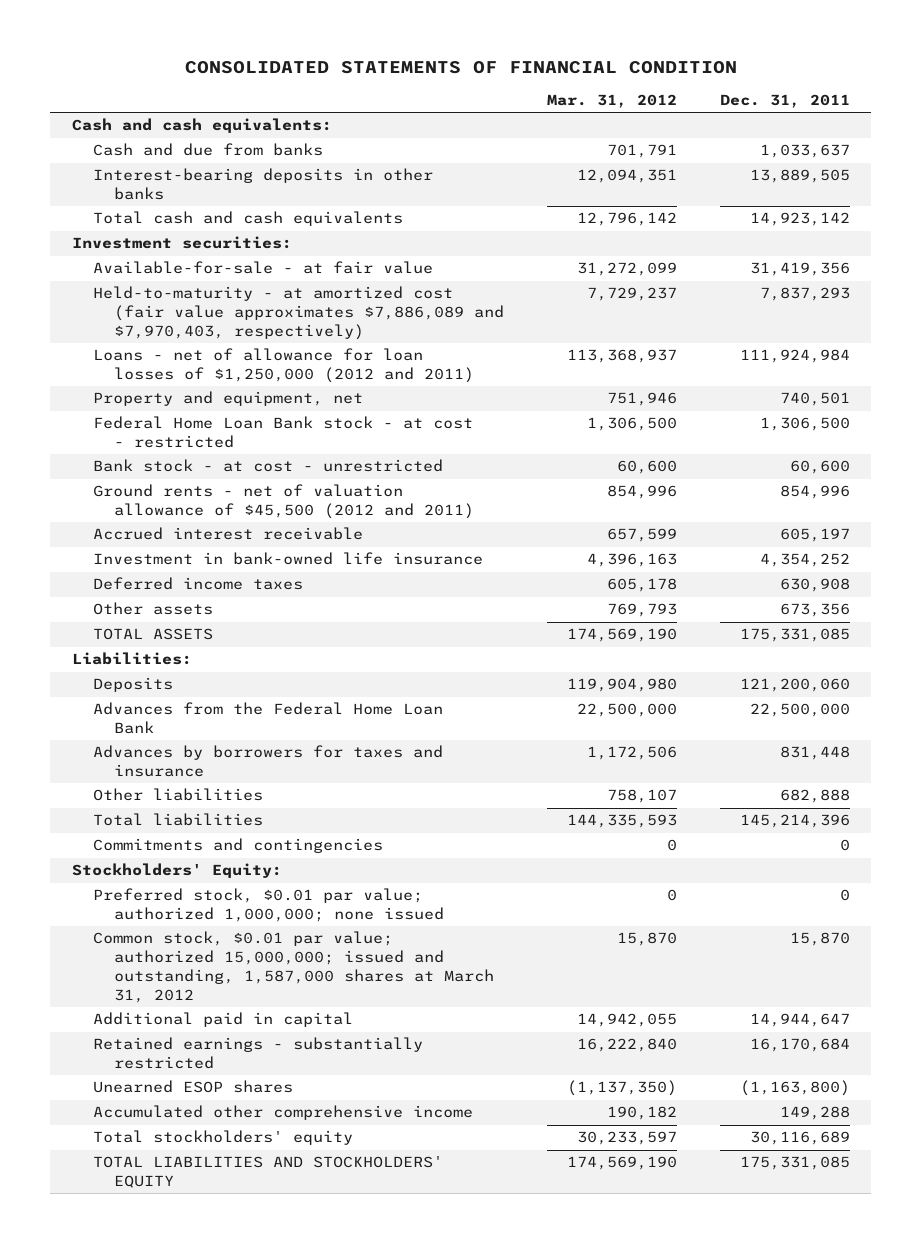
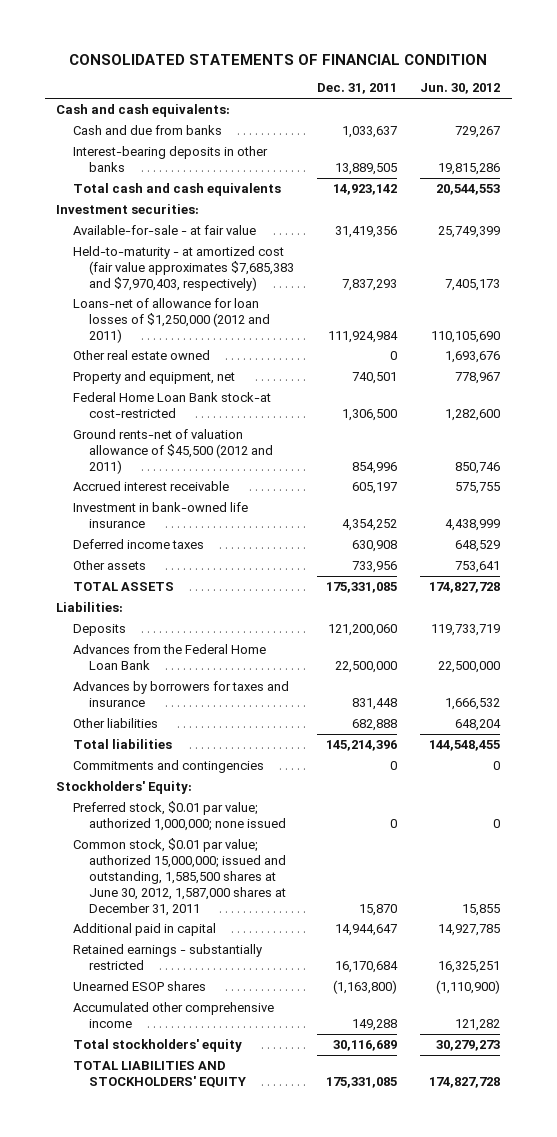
[546,94,677,109] Mar. 31, 2012 -> none
none -> [420,83,501,95] Jun. 30, 2012
[92,286,504,341] Held-to-maturity - at amortized cost (fair value approximates $7,886,089 and $7,970,403, respectively) -> [72,245,295,291] Held-to-maturity - at amortized cost (fair value approximates $7,685,383 and $7,970,403, respectively)
[92,348,474,384] Loans - net of allowance for loan losses of $1,250,000 (2012 and 2011) -> [72,297,271,343] Loans-net of allowance for loan losses of $1,250,000 (2012 and 2011)
none -> [72,349,210,360] Other real estate owned
[92,459,443,473] Bank stock - at cost - unrestricted -> none
[92,416,473,449] Federal Home Loan Bank stock - at cost - restricted -> [72,391,271,418] Federal Home Loan Bank stock-at cost-restricted
[92,484,474,520] Ground rents - net of valuation allowance of $45,500 (2012 and 2011) -> [72,428,274,474] Ground rents-net of valuation allowance of $45,500 (2012 and 2011)
[779,603,850,618] 673,356 -> [352,560,398,573] 733,956
[92,931,494,1003] Common stock, $0.01 par value; authorized 15,000,000; issued and outstanding, 1,587,000 shares at March 31, 2012 -> [72,837,287,916] Common stock, $0.01 par value; authorized 15,000,000; issued and outstanding, 1,585,500 shares at June 30, 2012, 1,587,000 shares at December 31, 2011

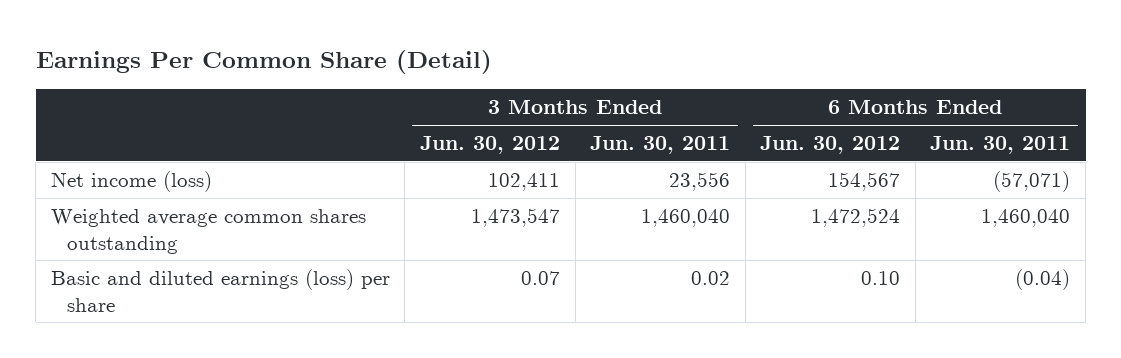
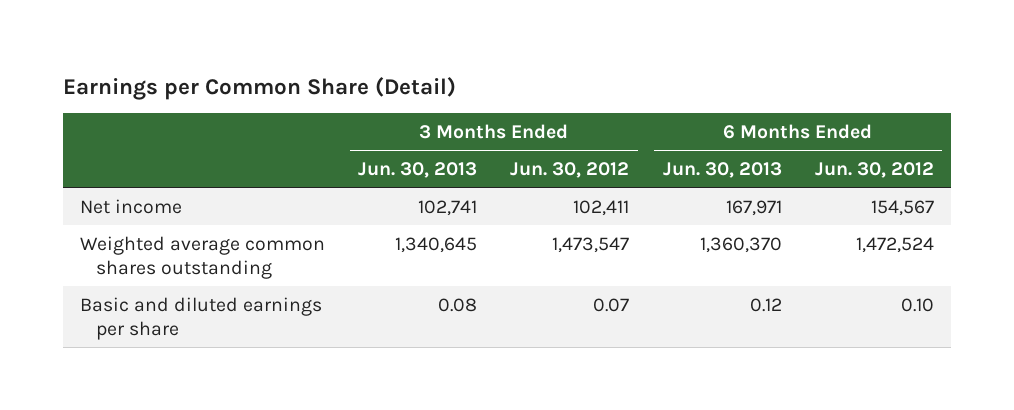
[35,50,492,75] Earnings Per Common Share (Detail) -> [63,76,457,100] Earnings per Common Share (Detail)
[590,136,731,155] Jun. 30, 2011 -> none
[930,136,1071,155] Jun. 30, 2011 -> none
none -> [358,162,478,179] Jun. 30, 2013
none -> [662,162,782,179] Jun. 30, 2013
[50,171,212,193] Net income (loss) -> [79,198,182,214] Net income
[50,269,390,312] Basic and diluted earnings (loss) per share -> [79,296,322,340] Basic and diluted earnings per share

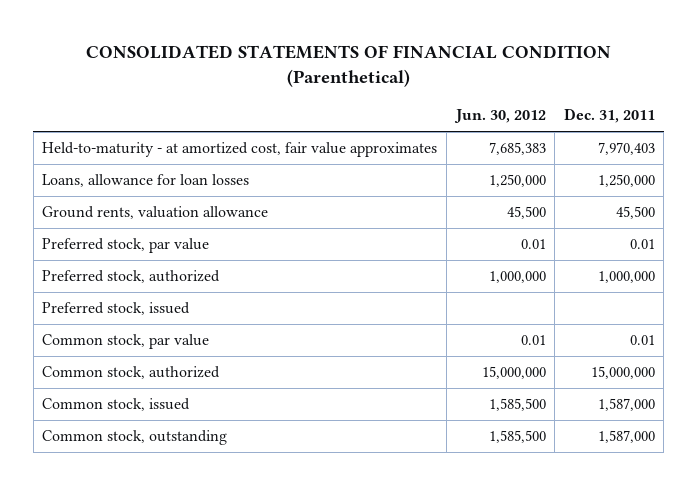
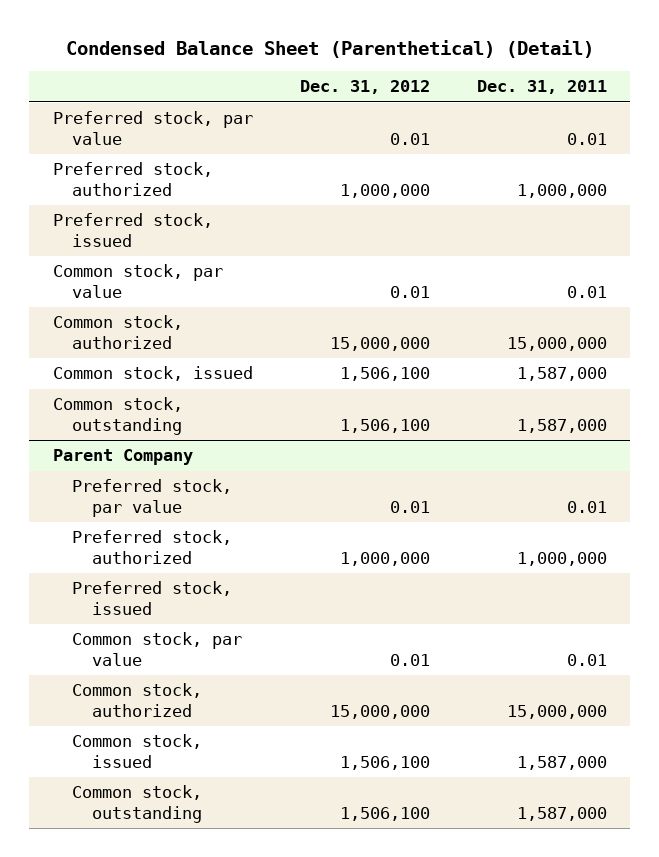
[85,45,611,87] CONSOLIDATED STATEMENTS OF FINANCIAL CONDITION (Parenthetical) -> [65,39,594,58] Condensed Balance Sheet (Parenthetical) (Detail)
[453,109,546,124] Jun. 30, 2012 -> none
none -> [299,80,430,95] Dec. 31, 2012
[42,142,438,158] Held-to-maturity - at amortized cost, fair value approximates -> none
[42,174,250,188] Loans, allowance for loan losses -> none
[42,206,269,220] Ground rents, valuation allowance -> none
none -> [52,449,193,466] Parent Company
none -> [72,479,233,518] Preferred stock, par value
none -> [72,530,233,565] Preferred stock, authorized
none -> [72,581,233,616] Preferred stock, issued
none -> [72,632,243,667] Common stock, par value
none -> [72,683,203,718] Common stock, authorized
none -> [72,734,203,769] Common stock, issued
none -> [72,785,203,824] Common stock, outstanding

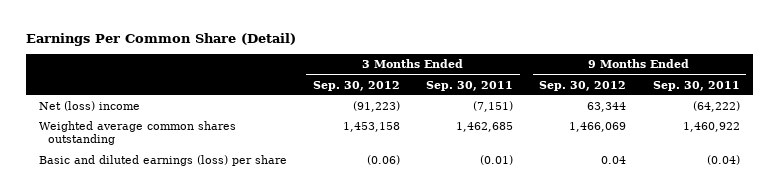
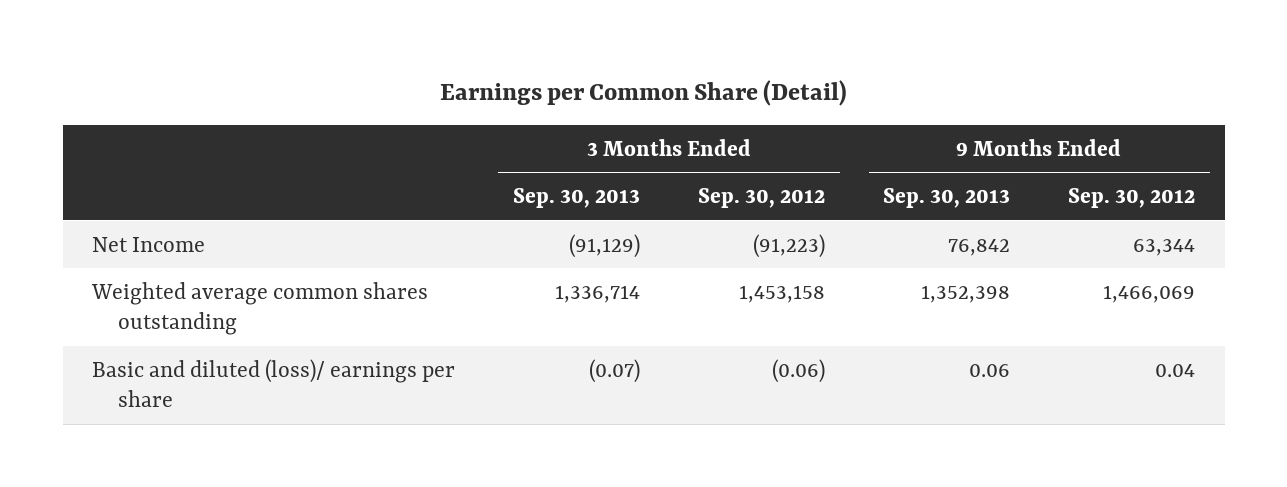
[25,33,296,47] Earnings Per Common Share (Detail) -> [439,80,847,107] Earnings per Common Share (Detail)
[426,80,514,91] Sep. 30, 2011 -> none
[652,80,740,91] Sep. 30, 2011 -> none
none -> [512,188,640,209] Sep. 30, 2013
none -> [883,188,1011,209] Sep. 30, 2013
[38,101,140,112] Net (loss) income -> [91,236,205,252] Net Income
[38,155,287,167] Basic and diluted earnings (loss) per share -> [91,358,455,407] Basic and diluted (loss)/ earnings per share

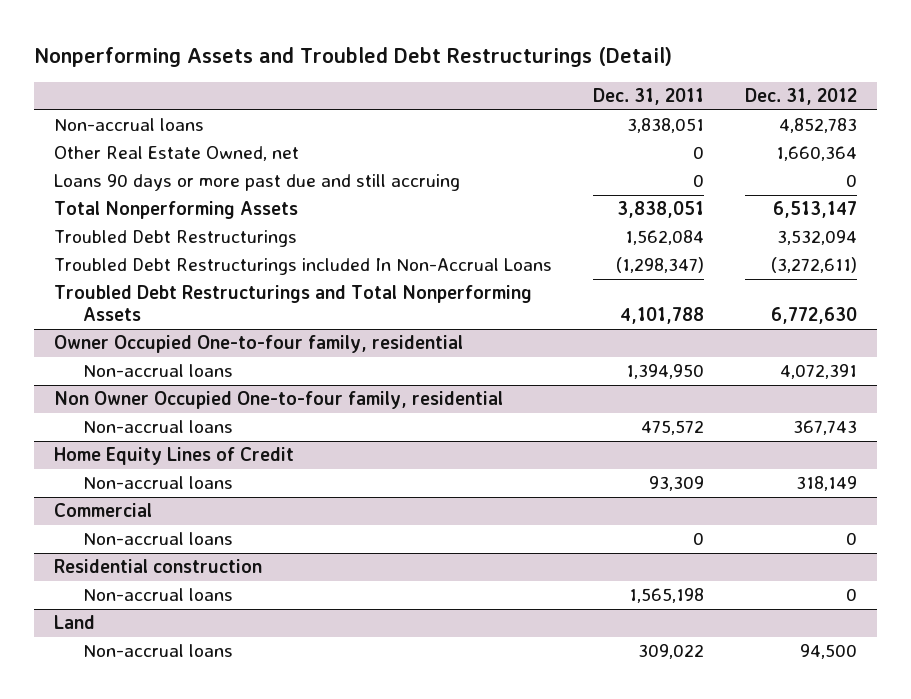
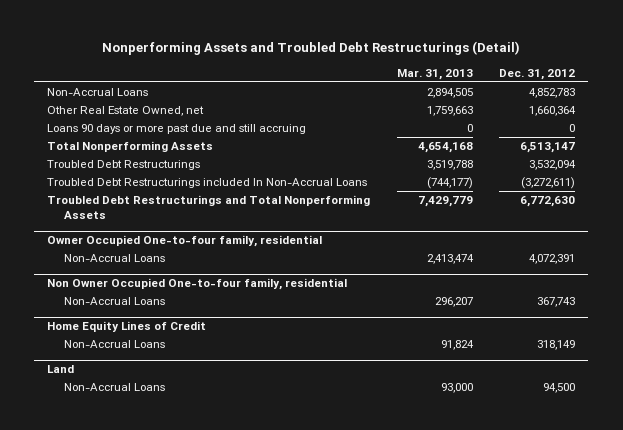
[592,88,704,106] Dec. 31, 2011 -> none
none -> [396,68,473,80] Mar. 31, 2013
[54,118,205,132] Non-accrual loans -> [47,88,149,97] Non-Accrual Loans
[83,364,234,378] Non-accrual loans -> [64,254,166,263] Non-Accrual Loans
[83,420,234,434] Non-accrual loans -> [64,297,166,306] Non-Accrual Loans
[54,503,153,518] Commercial -> none
[83,532,234,546] Non-accrual loans -> none
[54,559,263,574] Residential construction -> none
[83,588,234,602] Non-accrual loans -> none
[83,476,234,490] Non-accrual loans -> [64,340,166,349] Non-Accrual Loans
[83,644,234,658] Non-accrual loans -> [64,383,166,392] Non-Accrual Loans

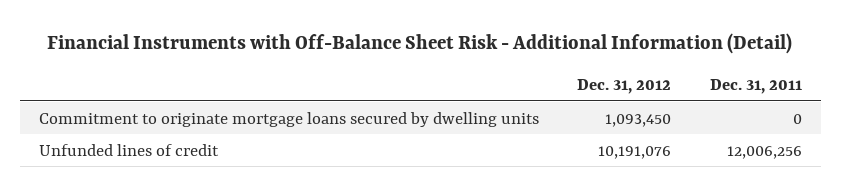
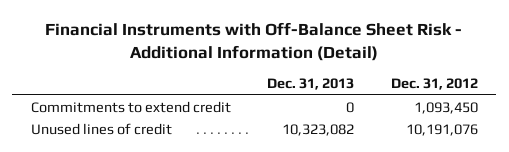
[709,79,802,95] Dec. 31, 2011 -> none
none -> [267,78,355,91] Dec. 31, 2013
[38,111,539,127] Commitment to originate mortgage loans secured by dwelling units -> [30,100,231,113] Commitments to extend credit
[38,143,219,156] Unfunded lines of credit -> [30,122,172,135] Unused lines of credit

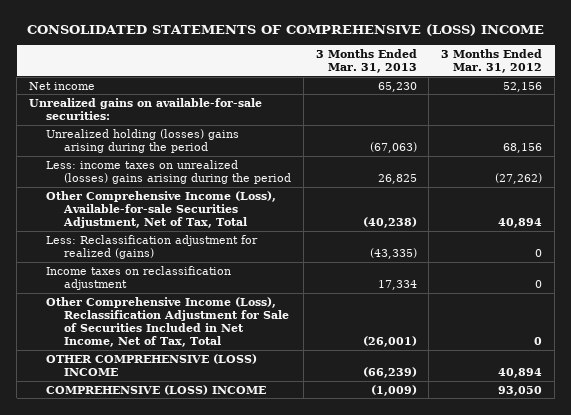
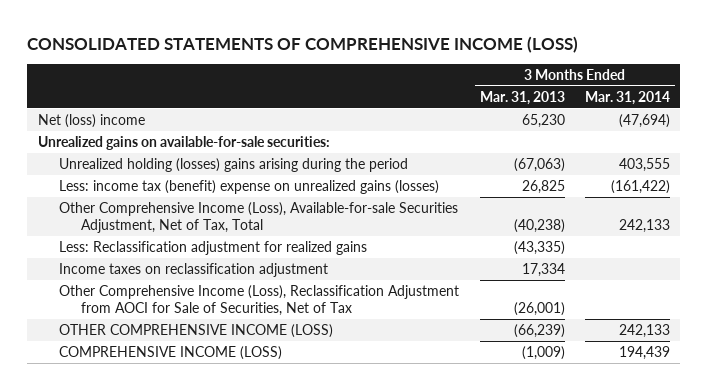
[26,23,544,36] CONSOLIDATED STATEMENTS OF COMPREHENSIVE (LOSS) INCOME -> [27,35,579,53] CONSOLIDATED STATEMENTS OF COMPREHENSIVE INCOME (LOSS)
[441,48,543,73] 3 Months Ended Mar. 31, 2012 -> none
none -> [584,90,670,105] Mar. 31, 2014
[29,81,96,90] Net income -> [37,114,145,129] Net (loss) income
[46,159,291,185] Less: income taxes on unrealized (losses) gains arising during the period -> [59,180,440,195] Less: income tax (benefit) expense on unrealized gains (losses)
[46,234,259,260] Less: Reclassification adjustment for realized (gains) -> [59,241,368,256] Less: Reclassification adjustment for realized gains
[46,296,289,348] Other Comprehensive Income (Loss), Reclassification Adjustment for Sale of Securities Included in Net Income, Net of Tax, Total -> [59,285,460,316] Other Comprehensive Income (Loss), Reclassification Adjustment from AOCI for Sale of Securities, Net of Tax
[46,353,258,377] OTHER COMPREHENSIVE (LOSS) INCOME -> [59,324,334,339] OTHER COMPREHENSIVE INCOME (LOSS)
[46,384,267,395] COMPREHENSIVE (LOSS) INCOME -> [59,346,283,361] COMPREHENSIVE INCOME (LOSS)

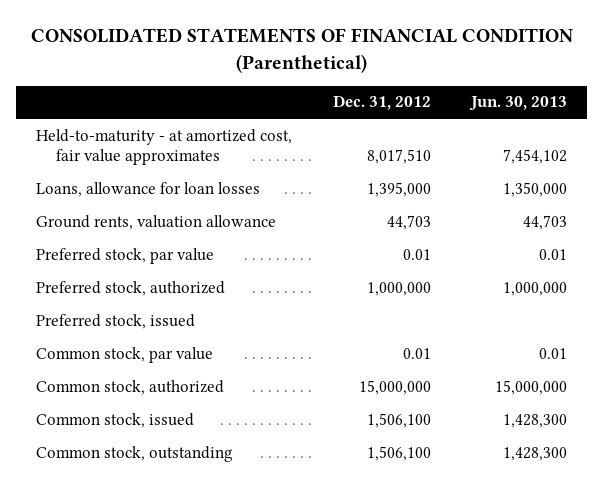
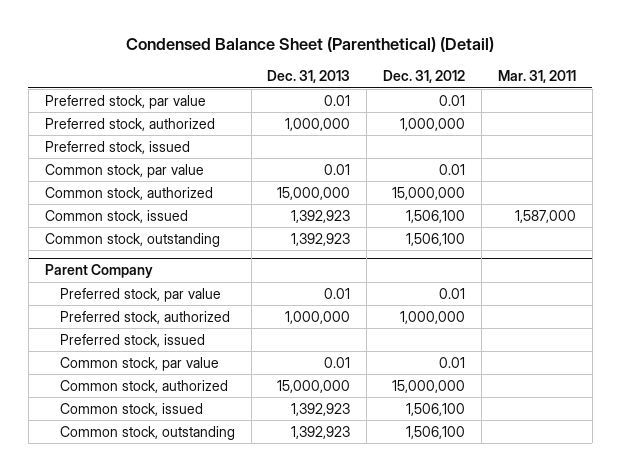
[30,28,574,73] CONSOLIDATED STATEMENTS OF FINANCIAL CONDITION (Parenthetical) -> [126,37,495,53] Condensed Balance Sheet (Parenthetical) (Detail)
[469,96,568,112] Jun. 30, 2013 -> none
none -> [267,70,351,84] Dec. 31, 2013
none -> [497,70,576,84] Mar. 31, 2011
[36,128,293,166] Held-to-maturity - at amortized cost, fair value approximates -> none
[36,181,261,197] Loans, allowance for loan losses -> none
[36,214,277,230] Ground rents, valuation allowance -> none
none -> [44,264,153,279] Parent Company
none -> [59,287,221,302] Preferred stock, par value
none -> [59,310,230,324] Preferred stock, authorized
none -> [59,333,205,347] Preferred stock, issued
none -> [59,356,219,371] Common stock, par value
none -> [59,379,228,393] Common stock, authorized
none -> [59,402,203,416] Common stock, issued
none -> [59,425,235,440] Common stock, outstanding

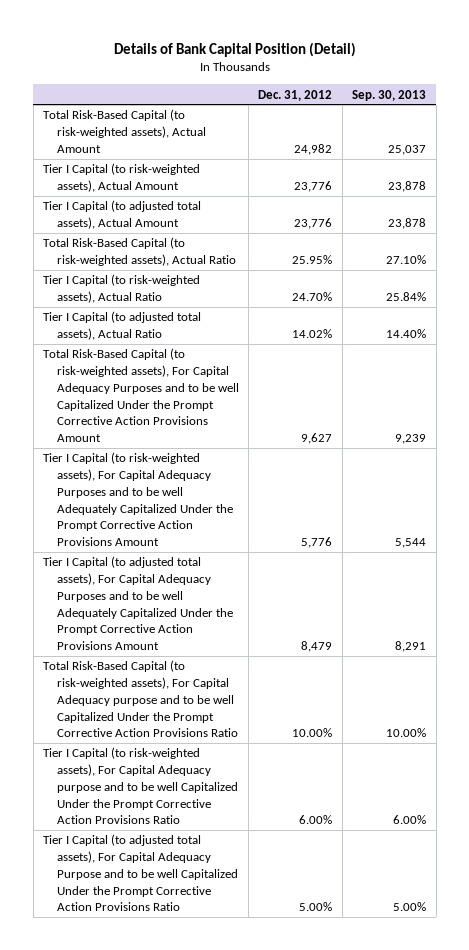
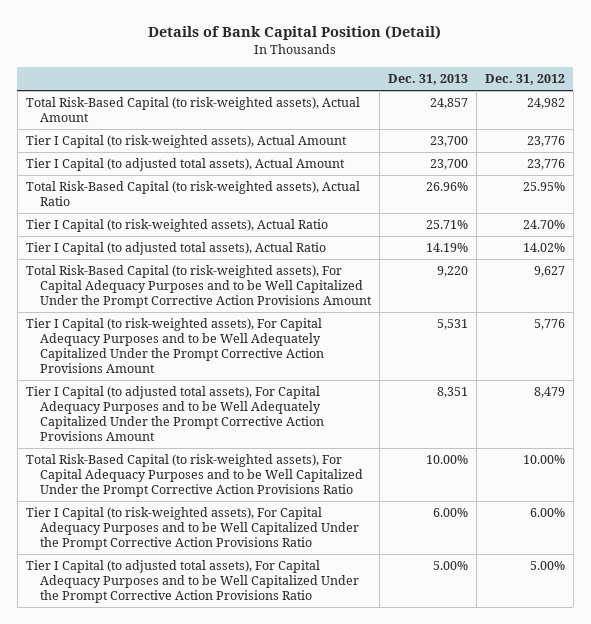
[352,89,427,101] Sep. 30, 2013 -> none
none -> [388,74,469,86] Dec. 31, 2013
[43,348,239,443] Total Risk-Based Capital (to risk-weighted assets), For Capital Adequacy Purposes and to be well Capitalized Under the Prompt Corrective Action Provisions Amount -> [25,265,373,309] Total Risk-Based Capital (to risk-weighted assets), For Capital Adequacy Purposes and to be Well Capitalized Under the Prompt Corrective Action Provisions Amount
[43,452,233,547] Tier I Capital (to risk-weighted assets), For Capital Adequacy Purposes and to be well Adequately Capitalized Under the Prompt Corrective Action Provisions Amount -> [25,318,325,374] Tier I Capital (to risk-weighted assets), For Capital Adequacy Purposes and to be Well Adequately Capitalized Under the Prompt Corrective Action Provisions Amount
[43,556,233,651] Tier I Capital (to adjusted total assets), For Capital Adequacy Purposes and to be well Adequately Capitalized Under the Prompt Corrective Action Provisions Amount -> [25,386,325,442] Tier I Capital (to adjusted total assets), For Capital Adequacy Purposes and to be Well Adequately Capitalized Under the Prompt Corrective Action Provisions Amount
[43,660,238,738] Total Risk-Based Capital (to risk-weighted assets), For Capital Adequacy purpose and to be well Capitalized Under the Prompt Corrective Action Provisions Ratio -> [25,454,364,498] Total Risk-Based Capital (to risk-weighted assets), For Capital Adequacy Purposes and to be Well Capitalized Under the Prompt Corrective Action Provisions Ratio
[43,747,238,825] Tier I Capital (to risk-weighted assets), For Capital Adequacy purpose and to be well Capitalized Under the Prompt Corrective Action Provisions Ratio -> [25,507,360,551] Tier I Capital (to risk-weighted assets), For Capital Adequacy Purposes and to be Well Capitalized Under the Prompt Corrective Action Provisions Ratio
[43,834,238,912] Tier I Capital (to adjusted total assets), For Capital Adequacy Purpose and to be well Capitalized Under the Prompt Corrective Action Provisions Ratio -> [25,560,360,604] Tier I Capital (to adjusted total assets), For Capital Adequacy Purposes and to be Well Capitalized Under the Prompt Corrective Action Provisions Ratio

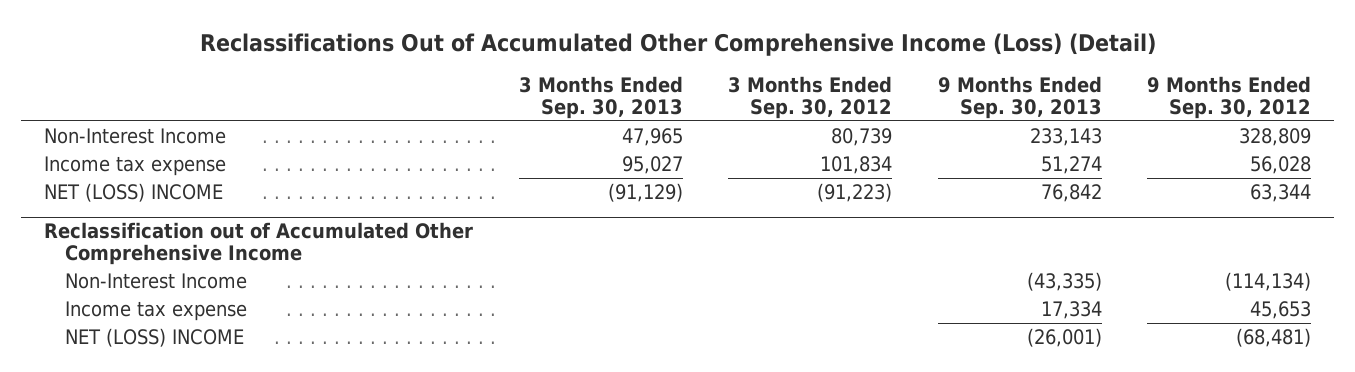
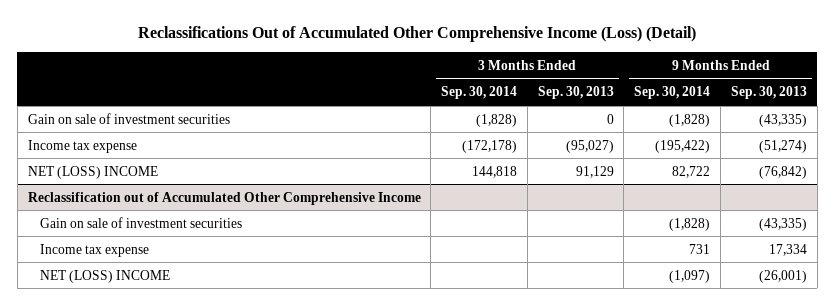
[728,75,893,119] 3 Months Ended Sep. 30, 2012 -> none
[1147,75,1312,119] 9 Months Ended Sep. 30, 2012 -> none
none -> [441,86,518,100] Sep. 30, 2014
none -> [634,86,711,100] Sep. 30, 2014
[44,127,227,144] Non-Interest Income -> none
none -> [27,112,230,124] Gain on sale of investment securities
[621,155,683,174] 95,027 -> [565,139,614,153] (95,027)
[1040,155,1102,174] 51,274 -> [758,139,807,153] (51,274)
[607,182,683,202] (91,129) -> [575,165,614,178] 91,129
[1040,183,1102,202] 76,842 -> [758,165,807,179] (76,842)
[64,272,247,289] Non-Interest Income -> [40,216,243,228] Gain on sale of investment securities

